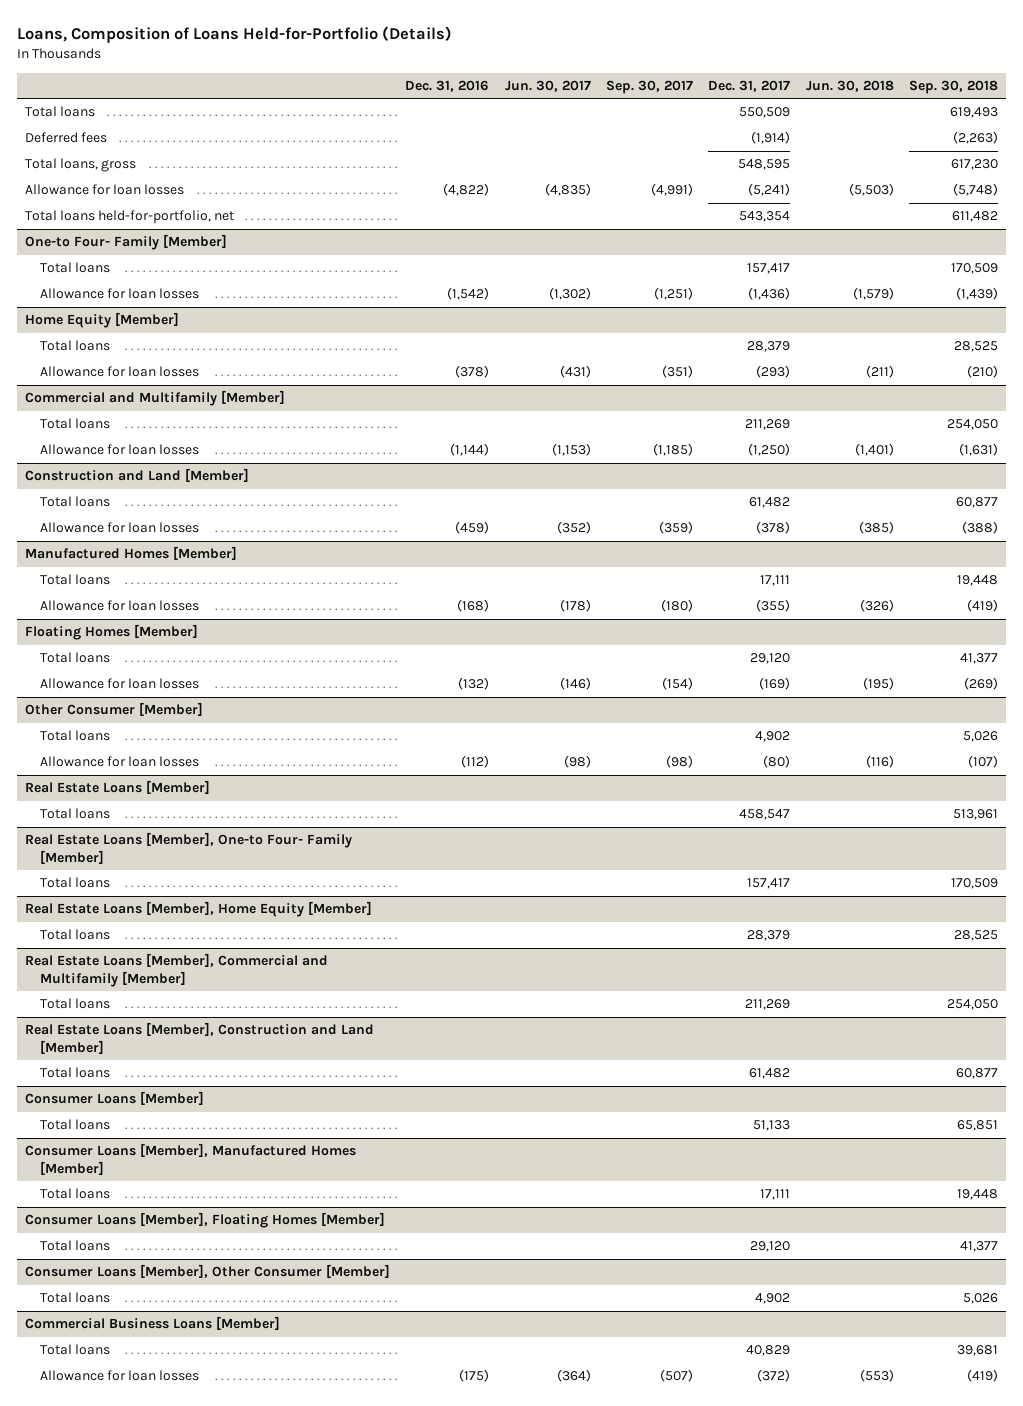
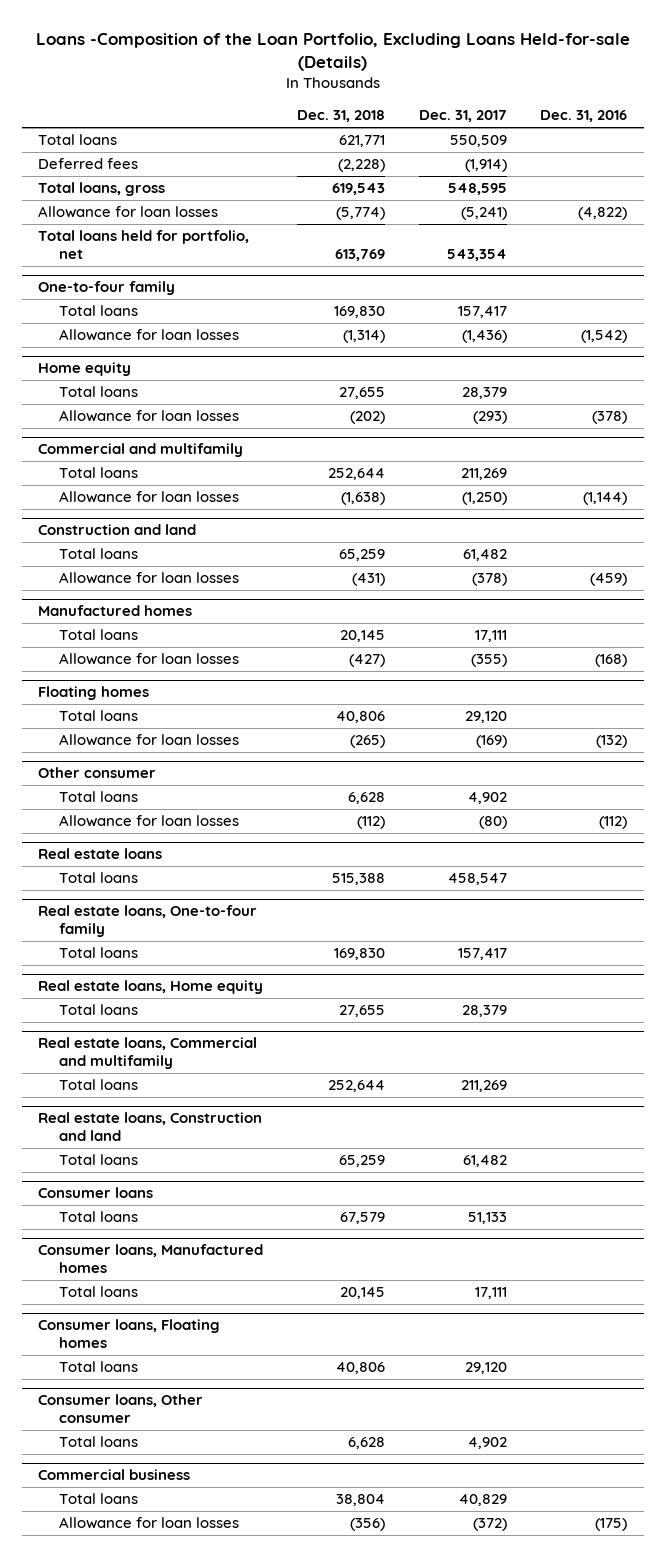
[17,26,453,44] Loans, Composition of Loans Held-for-Portfolio (Details) -> [35,32,630,71] Loans -Composition of the Loan Portfolio, Excluding Loans Held-for-sale (Details)
[504,79,591,92] Jun. 30, 2017 -> none
[606,79,694,94] Sep. 30, 2017 -> none
[805,79,894,92] Jun. 30, 2018 -> none
[909,79,999,94] Sep. 30, 2018 -> none
none -> [297,110,386,123] Dec. 31, 2018
[25,210,235,225] Total loans held-for-portfolio, net -> [38,230,250,260] Total loans held for portfolio, net
[25,234,228,251] One-to Four- Family [Member] -> [38,281,176,296] One-to-four family
[25,312,180,329] Home Equity [Member] -> [38,362,132,377] Home equity
[25,390,286,407] Commercial and Multifamily [Member] -> [38,443,244,458] Commercial and multifamily
[25,468,250,483] Construction and Land [Member] -> [38,524,197,536] Construction and land
[25,546,238,561] Manufactured Homes [Member] -> [38,605,193,617] Manufactured homes
[25,624,199,641] Floating Homes [Member] -> [38,686,150,701] Floating homes
[25,702,204,717] Other Consumer [Member] -> [38,767,157,779] Other consumer
[25,780,211,795] Real Estate Loans [Member] -> [38,848,163,860] Real estate loans
[25,832,353,864] Real Estate Loans [Member], One-to Four- Family [Member] -> [38,905,258,938] Real estate loans, One-to-four family
[25,901,373,918] Real Estate Loans [Member], Home Equity [Member] -> [38,980,264,995] Real estate loans, Home equity
[25,953,329,987] Real Estate Loans [Member], Commercial and Multifamily [Member] -> [38,1037,258,1070] Real estate loans, Commercial and multifamily
[25,1022,375,1054] Real Estate Loans [Member], Construction and Land [Member] -> [38,1112,263,1142] Real estate loans, Construction and land
[25,1091,205,1106] Consumer Loans [Member] -> [38,1187,154,1199] Consumer loans
[25,1143,357,1175] Consumer Loans [Member], Manufactured Homes [Member] -> [38,1244,264,1274] Consumer loans, Manufactured homes
[25,1212,386,1229] Consumer Loans [Member], Floating Homes [Member] -> [38,1319,221,1349] Consumer loans, Floating homes
[25,1264,391,1279] Consumer Loans [Member], Other Consumer [Member] -> [38,1394,204,1424] Consumer loans, Other consumer
[25,1316,281,1331] Commercial Business Loans [Member] -> [38,1469,191,1481] Commercial business

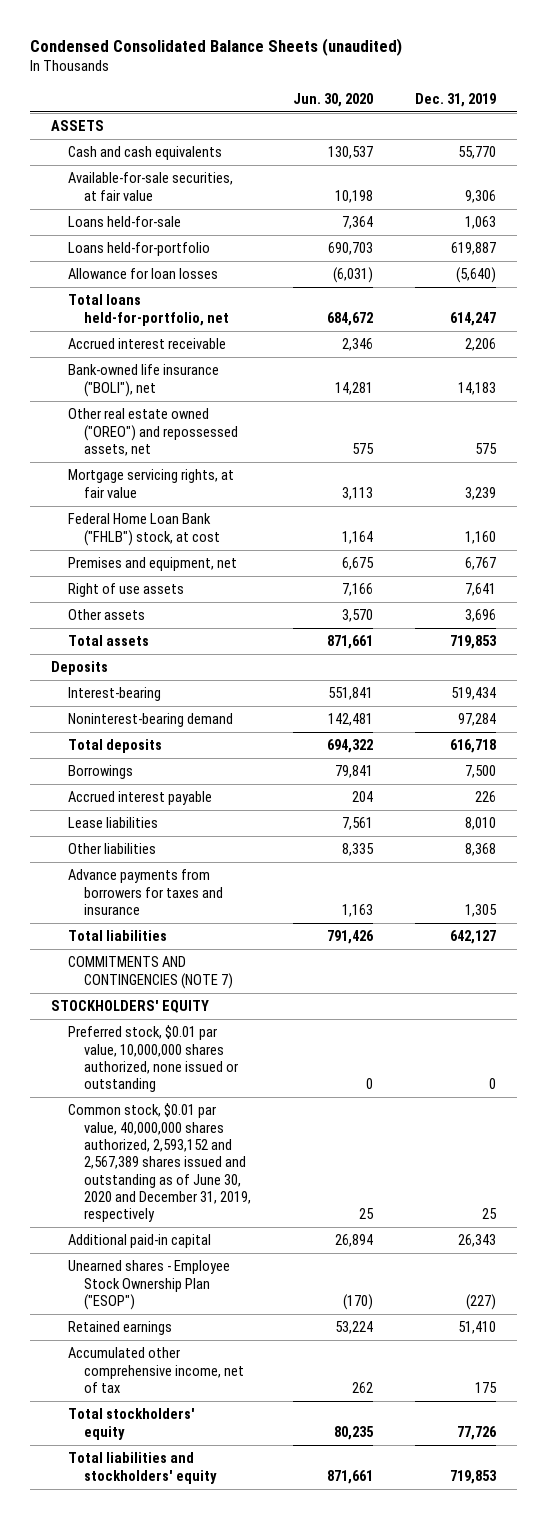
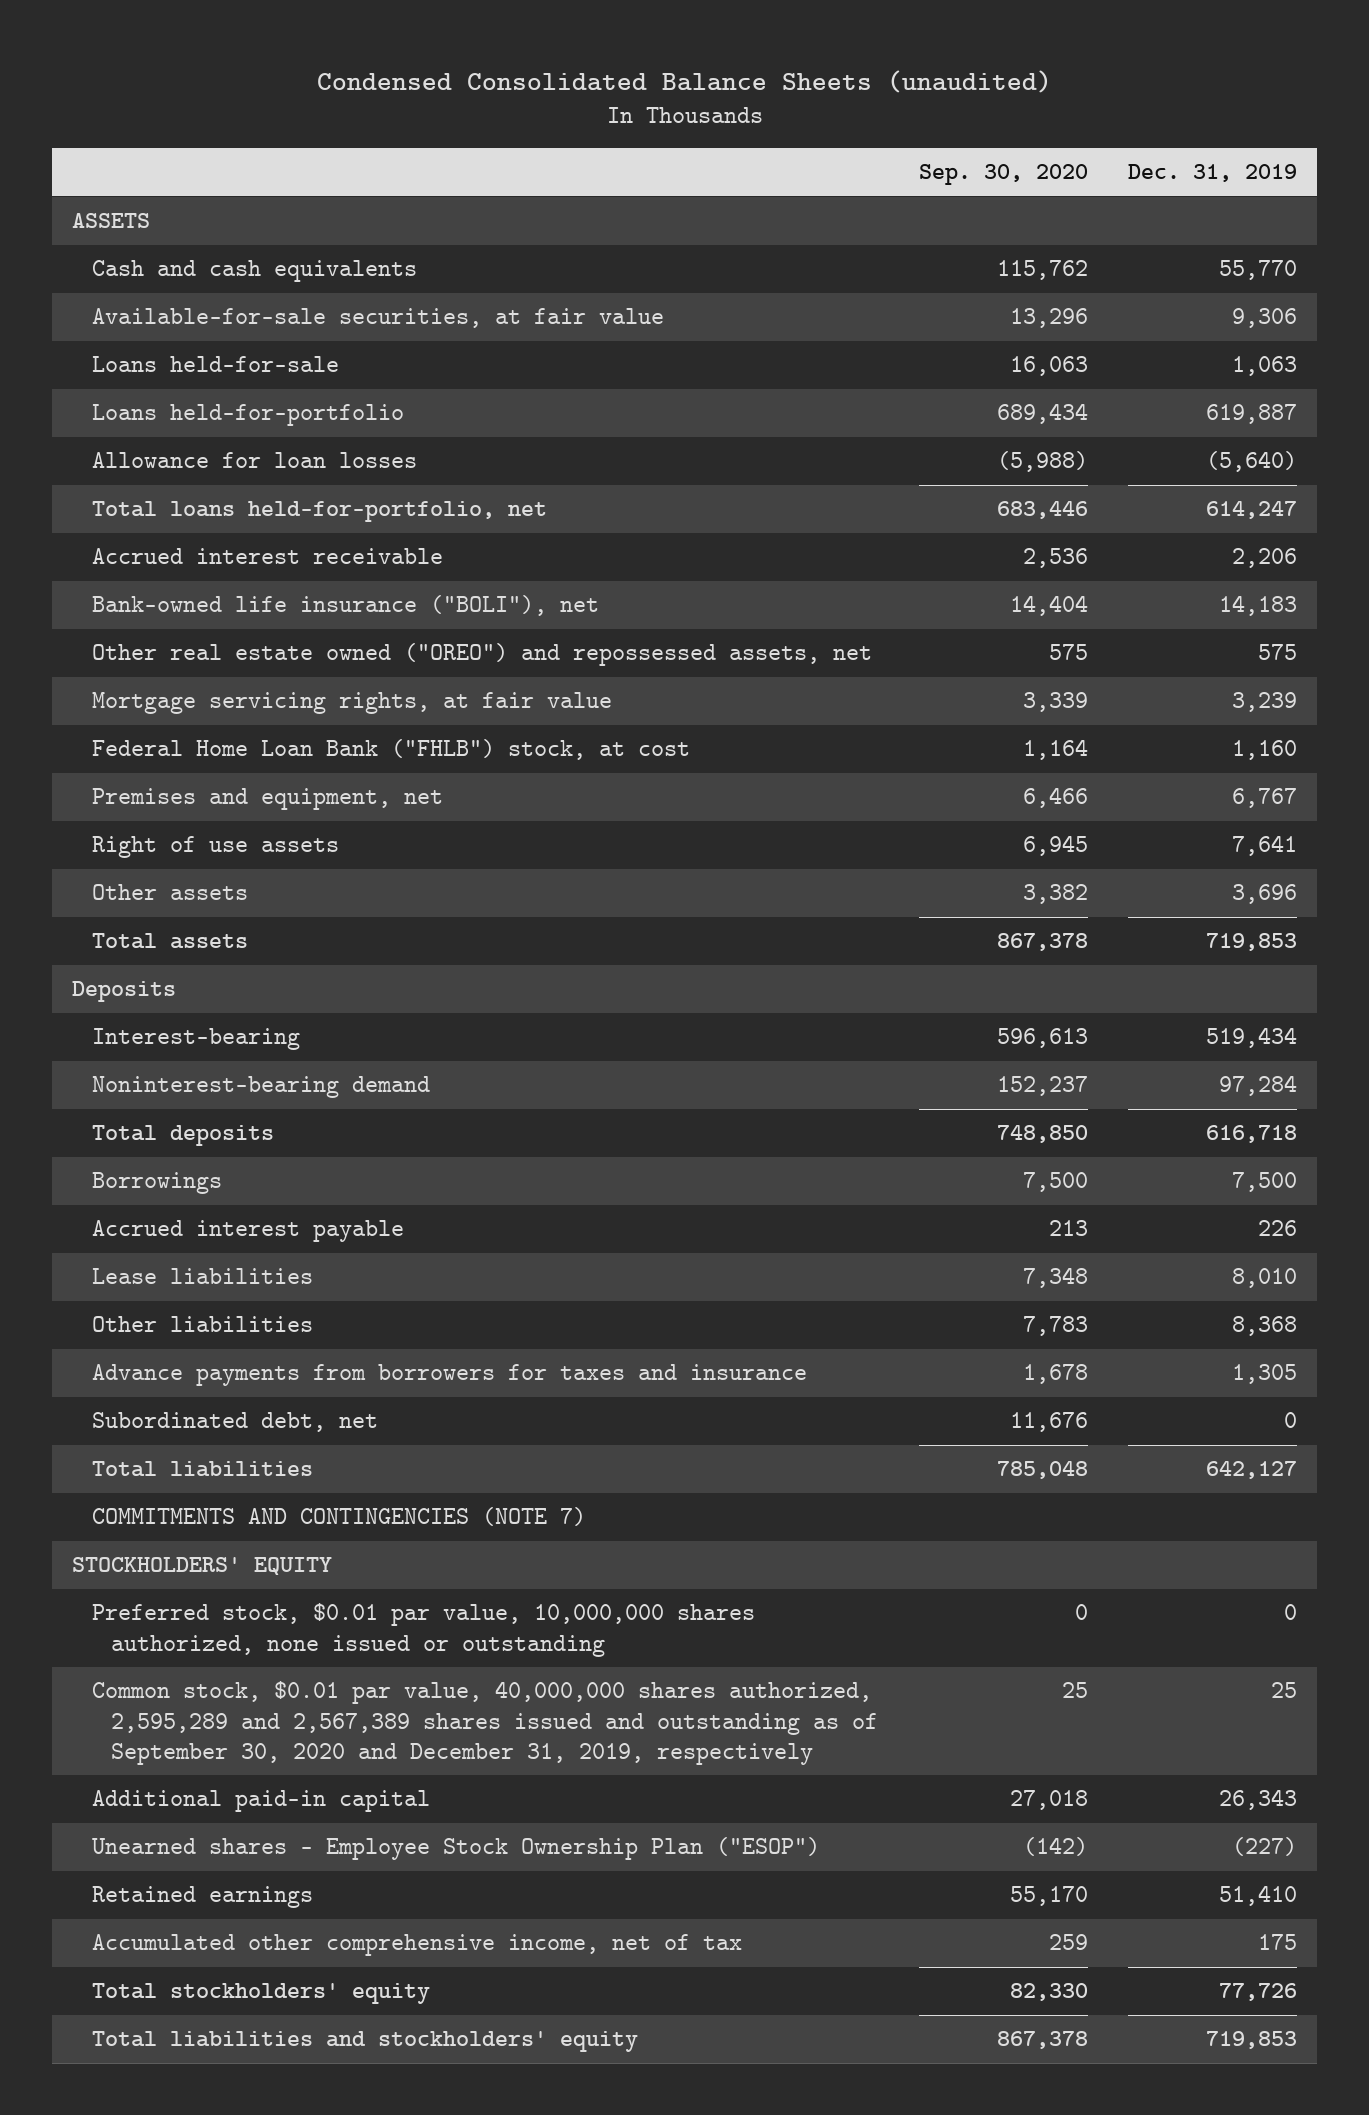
[293,92,374,107] Jun. 30, 2020 -> none
none -> [918,164,1088,186] Sep. 30, 2020
none -> [91,1412,378,1433] Subordinated debt, net
[67,1103,252,1223] Common stock, $0.01 par value, 40,000,000 shares authorized, 2,593,152 and 2,567,389 shares issued and outstanding as of June 30, 2020 and December 31, 2019, respectively -> [91,1681,879,1765] Common stock, $0.01 par value, 40,000,000 shares authorized, 2,595,289 and 2,567,389 shares issued and outstanding as of September 30, 2020 and December 31, 2019, respectively

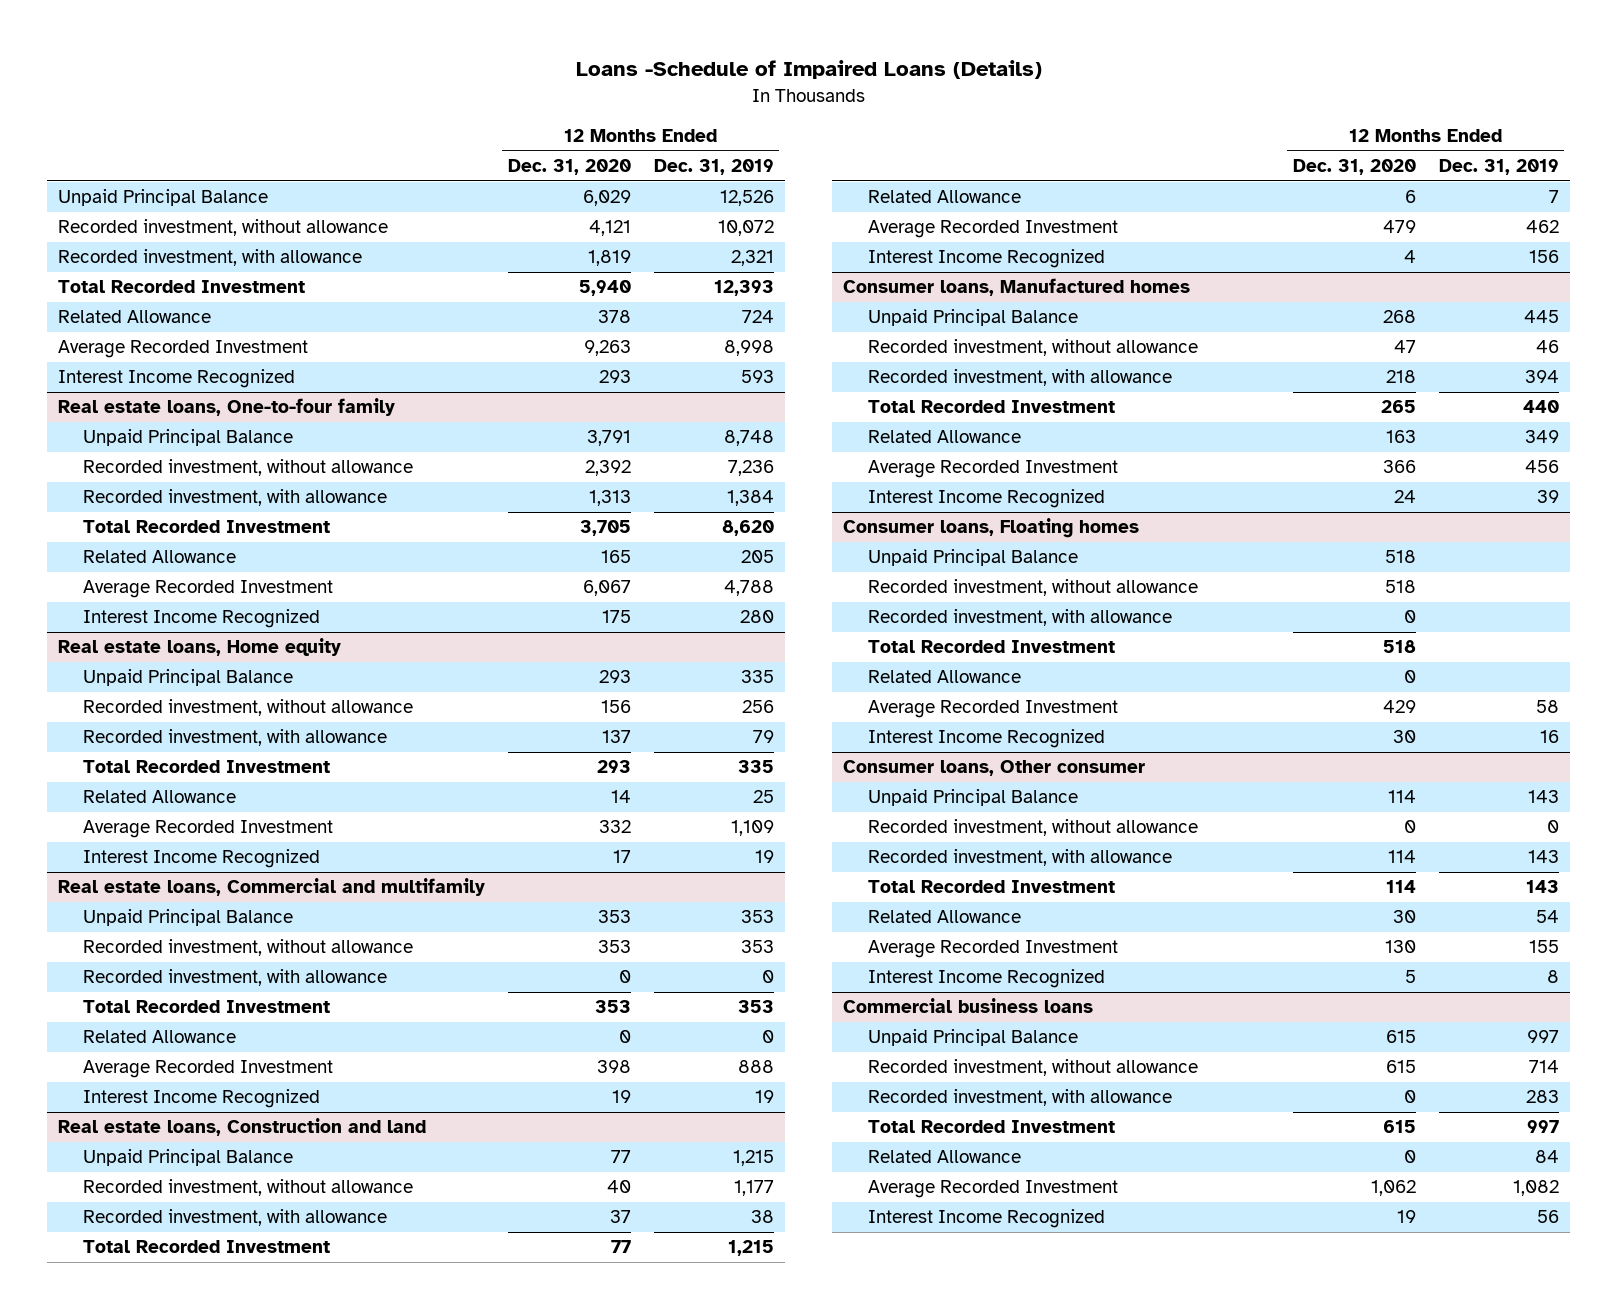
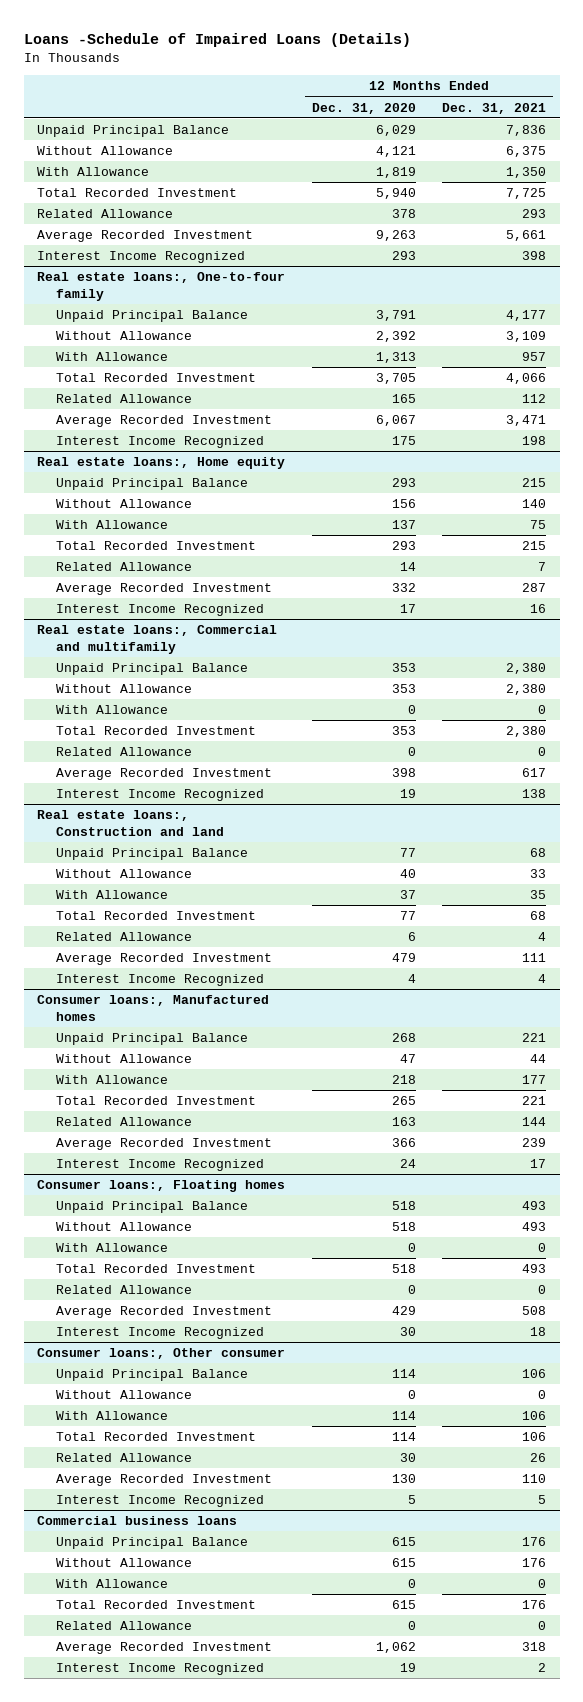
[653,159,774,176] Dec. 31, 2019 -> none
none -> [442,102,547,114] Dec. 31, 2021
[58,219,389,237] Recorded investment, without allowance -> [36,146,173,156] Without Allowance
[58,249,363,267] Recorded investment, with allowance -> [36,167,149,177] With Allowance
[58,398,396,417] Real estate loans, One-to-four family -> [36,272,285,301] Real estate loans:, One-to-four family
[82,459,413,477] Recorded investment, without allowance -> [56,331,193,341] Without Allowance
[82,489,387,507] Recorded investment, with allowance -> [56,352,169,362] With Allowance
[58,638,342,657] Real estate loans, Home equity -> [36,457,285,470] Real estate loans:, Home equity
[82,699,413,717] Recorded investment, without allowance -> [56,499,193,509] Without Allowance
[82,729,387,747] Recorded investment, with allowance -> [56,520,169,530] With Allowance
[58,878,486,897] Real estate loans, Commercial and multifamily -> [36,625,277,654] Real estate loans:, Commercial and multifamily
[82,939,413,957] Recorded investment, without allowance -> [56,684,193,694] Without Allowance
[82,969,387,987] Recorded investment, with allowance -> [56,705,169,715] With Allowance
[58,1118,427,1137] Real estate loans, Construction and land -> [36,810,225,836] Real estate loans:, Construction and land
[82,1179,413,1197] Recorded investment, without allowance -> [56,869,193,879] Without Allowance
[82,1209,387,1227] Recorded investment, with allowance -> [56,890,169,900] With Allowance
[843,278,1191,297] Consumer loans, Manufactured homes -> [36,995,269,1021] Consumer loans:, Manufactured homes
[867,339,1198,357] Recorded investment, without allowance -> [56,1054,193,1064] Without Allowance
[867,369,1172,387] Recorded investment, with allowance -> [56,1075,169,1085] With Allowance
[843,518,1140,539] Consumer loans, Floating homes -> [36,1180,285,1193] Consumer loans:, Floating homes
[867,579,1198,597] Recorded investment, without allowance -> [56,1222,193,1232] Without Allowance
[867,609,1172,627] Recorded investment, with allowance -> [56,1243,169,1253] With Allowance
[843,760,1146,777] Consumer loans, Other consumer -> [36,1348,285,1360] Consumer loans:, Other consumer
[867,819,1198,837] Recorded investment, without allowance -> [56,1390,193,1400] Without Allowance
[867,849,1172,867] Recorded investment, with allowance -> [56,1411,169,1421] With Allowance
[867,1059,1198,1077] Recorded investment, without allowance -> [56,1558,193,1568] Without Allowance
[867,1089,1172,1107] Recorded investment, with allowance -> [56,1579,169,1589] With Allowance

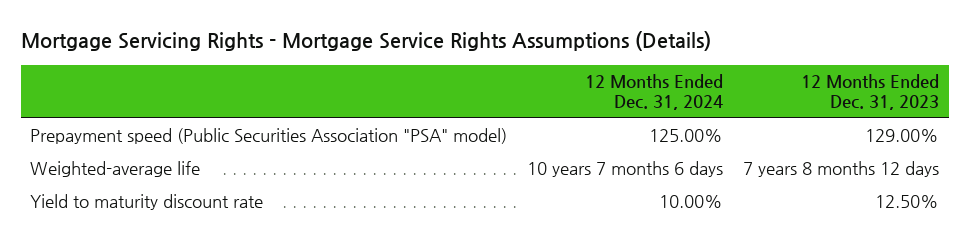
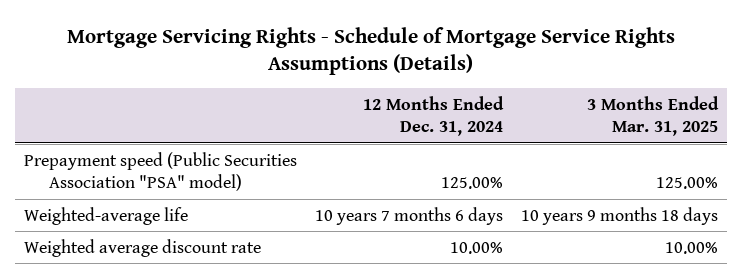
[20,31,711,52] Mortgage Servicing Rights - Mortgage Service Rights Assumptions (Details) -> [67,26,676,76] Mortgage Servicing Rights - Schedule of Mortgage Service Rights Assumptions (Details)
[801,73,940,111] 12 Months Ended Dec. 31, 2023 -> none
none -> [587,95,720,137] 3 Months Ended Mar. 31, 2025
[30,194,264,211] Yield to maturity discount rate -> [24,238,262,257] Weighted average discount rate

